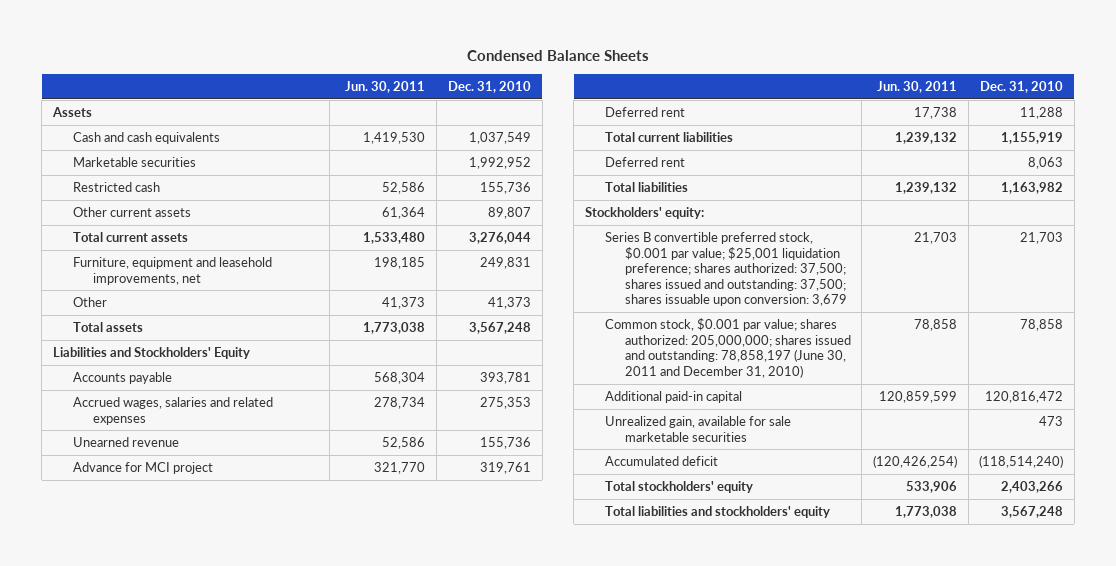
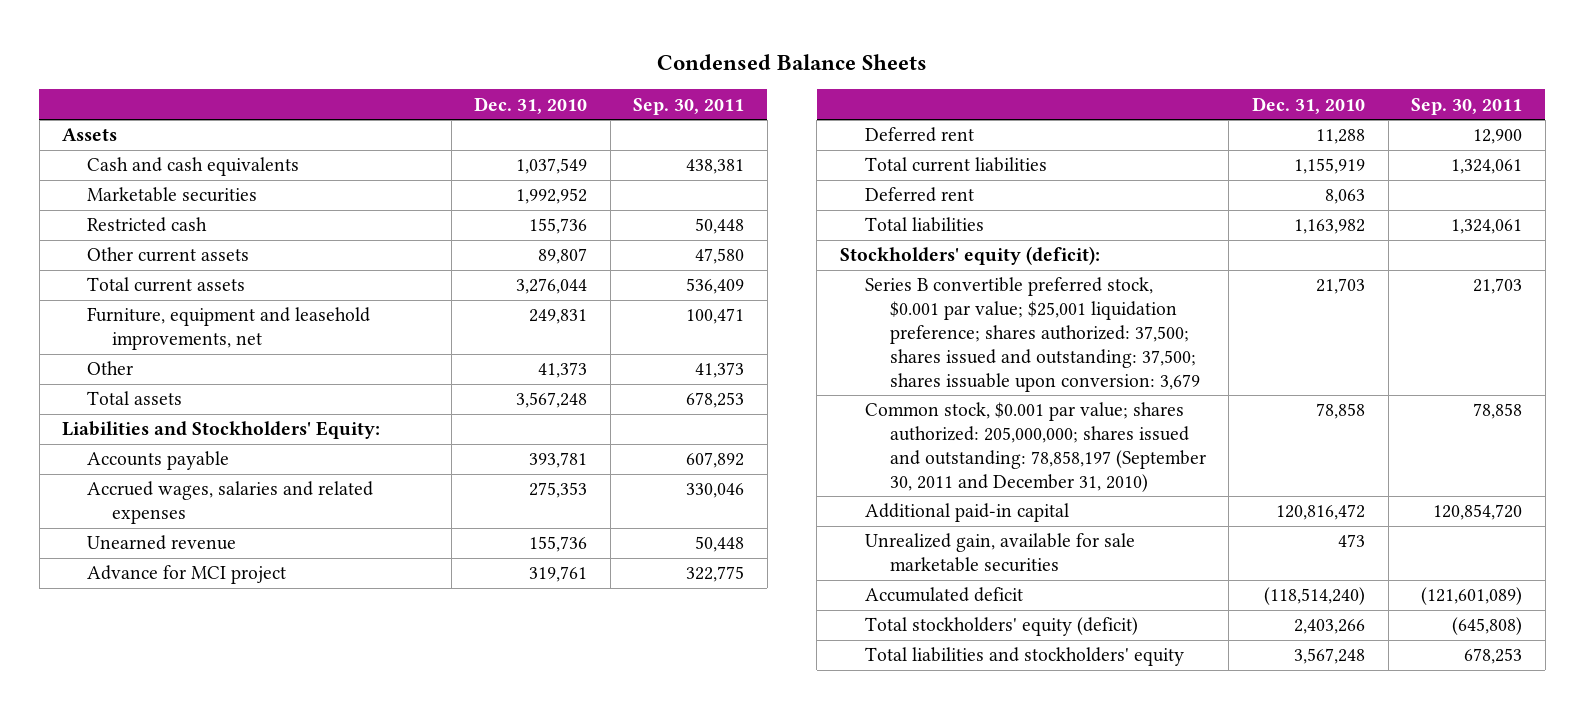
[344,80,425,93] Jun. 30, 2011 -> none
none -> [633,97,745,115] Sep. 30, 2011
[52,346,250,359] Liabilities and Stockholders' Equity -> [62,421,381,440] Liabilities and Stockholders' Equity:
[585,206,705,219] Stockholders' equity: -> [839,246,1100,266] Stockholders' equity (deficit):
[604,317,851,378] Common stock, $0.001 par value; shares authorized: 205,000,000; shares issued and outstanding: 78,858,197 (June 30, 2011 and December 31, 2010) -> [864,402,1206,492] Common stock, $0.001 par value; shares authorized: 205,000,000; shares issued and outstanding: 78,858,197 (September 30, 2011 and December 31, 2010)
[604,480,753,493] Total stockholders' equity -> [864,617,1138,637] Total stockholders' equity (deficit)

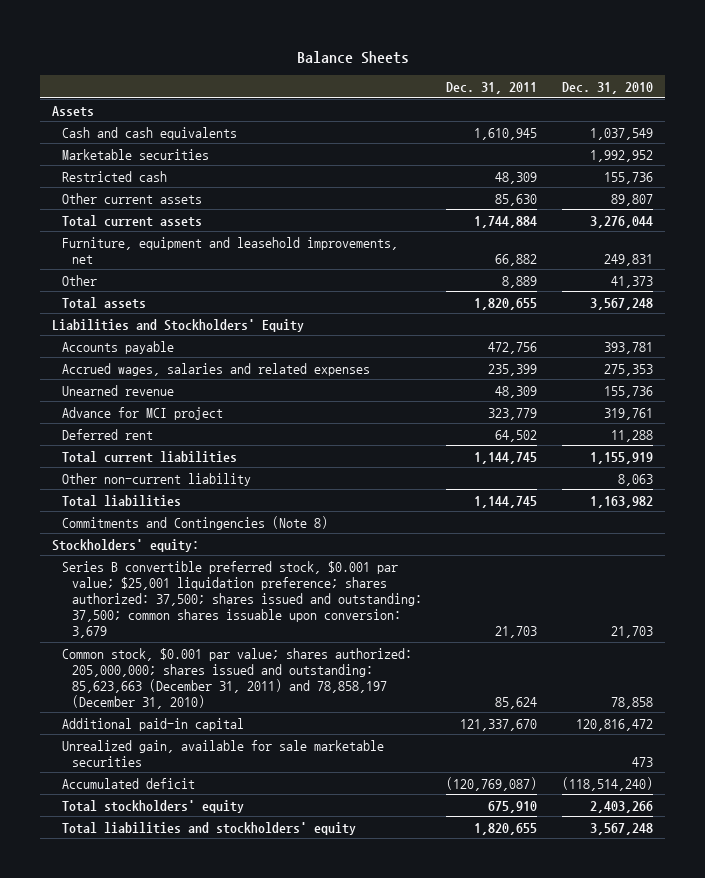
[657,53,928,70] Condensed Balance Sheets -> [296,50,409,64] Balance Sheets
[633,97,745,115] Sep. 30, 2011 -> none
none -> [446,81,538,94] Dec. 31, 2011
[62,421,381,440] Liabilities and Stockholders' Equity: -> [52,318,305,332] Liabilities and Stockholders' Equity
[864,187,974,203] Deferred rent -> [62,472,252,486] Other non-current liability
none -> [62,515,329,530] Commitments and Contingencies (Note 8)
[839,246,1100,266] Stockholders' equity (deficit): -> [52,538,200,552] Stockholders' equity:
[864,277,1200,392] Series B convertible preferred stock, $0.001 par value; $25,001 liquidation preference; shares authorized: 37,500; shares issued and outstanding: 37,500; shares issuable upon conversion: 3,679 -> [62,560,423,638] Series B convertible preferred stock, $0.001 par value; $25,001 liquidation preference; shares authorized: 37,500; shares issued and outstanding: 37,500; common shares issuable upon conversion: 3,679
[864,402,1206,492] Common stock, $0.001 par value; shares authorized: 205,000,000; shares issued and outstanding: 78,858,197 (September 30, 2011 and December 31, 2010) -> [62,647,413,709] Common stock, $0.001 par value; shares authorized: 205,000,000; shares issued and outstanding: 85,623,663 (December 31, 2011) and 78,858,197 (December 31, 2010)
[864,617,1138,637] Total stockholders' equity (deficit) -> [62,799,245,813] Total stockholders' equity

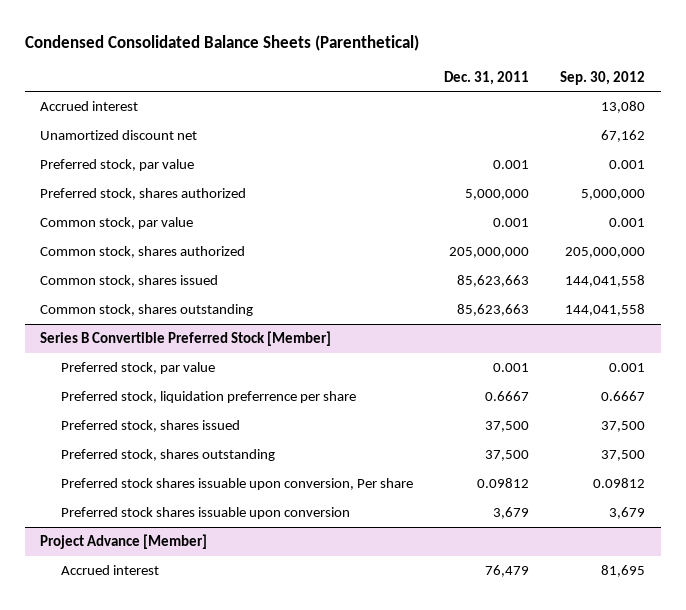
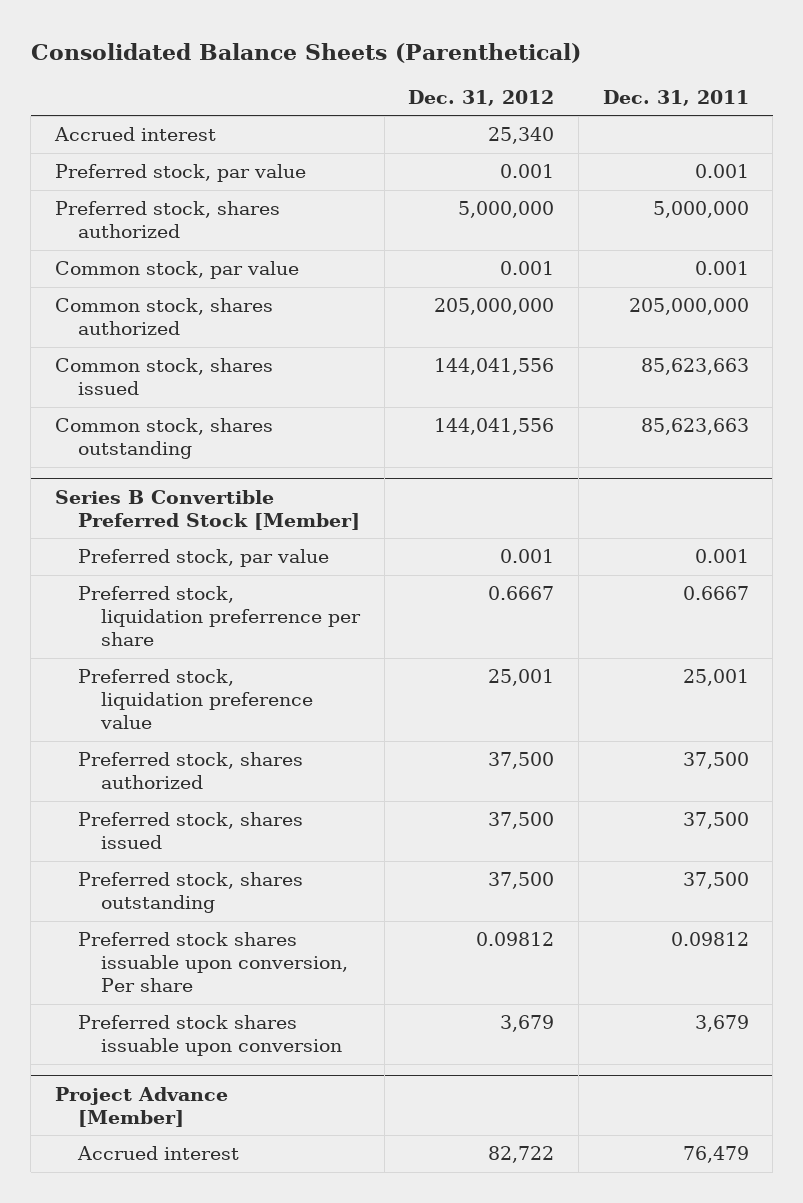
[24,34,419,51] Condensed Consolidated Balance Sheets (Parenthetical) -> [30,42,581,63] Consolidated Balance Sheets (Parenthetical)
[560,70,646,85] Sep. 30, 2012 -> none
none -> [408,89,555,106] Dec. 31, 2012
[40,130,198,141] Unamortized discount net -> none
none -> [77,669,313,729] Preferred stock, liquidation preference value
none -> [77,752,303,790] Preferred stock, shares authorized

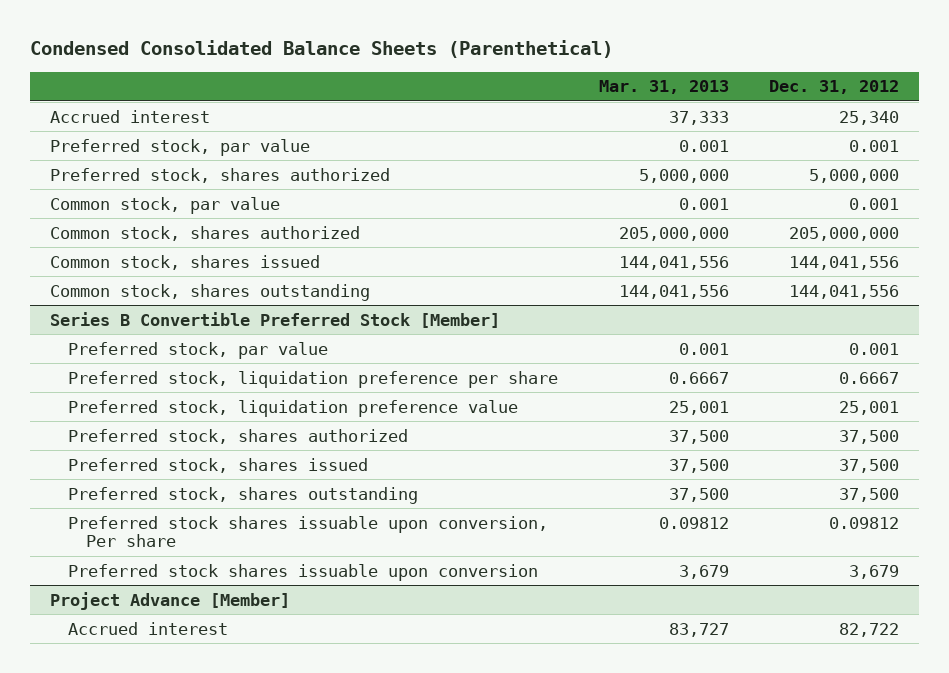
[30,42,581,63] Consolidated Balance Sheets (Parenthetical) -> [29,40,613,59] Condensed Consolidated Balance Sheets (Parenthetical)
[602,89,749,106] Dec. 31, 2011 -> none
none -> [598,80,729,95] Mar. 31, 2013
[77,586,361,646] Preferred stock, liquidation preferrence per share -> [68,370,559,388] Preferred stock, liquidation preference per share

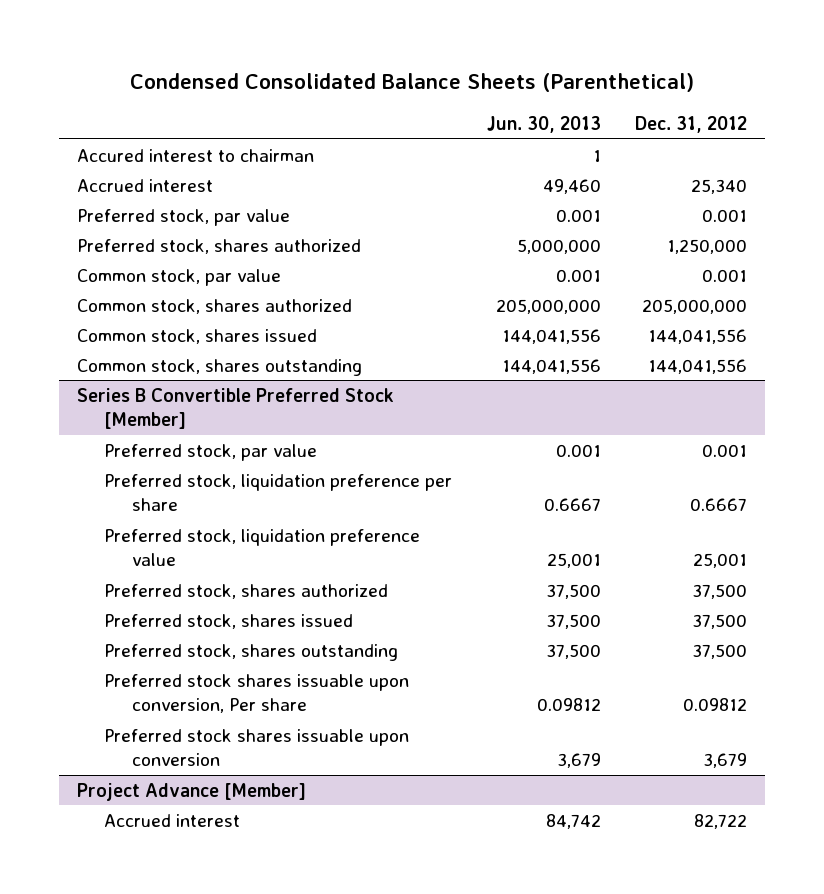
[598,80,729,95] Mar. 31, 2013 -> none
none -> [486,115,601,133] Jun. 30, 2013
none -> [76,148,314,162] Accured interest to chairman
[809,168,900,183] 5,000,000 -> [667,238,748,254] 1,250,000

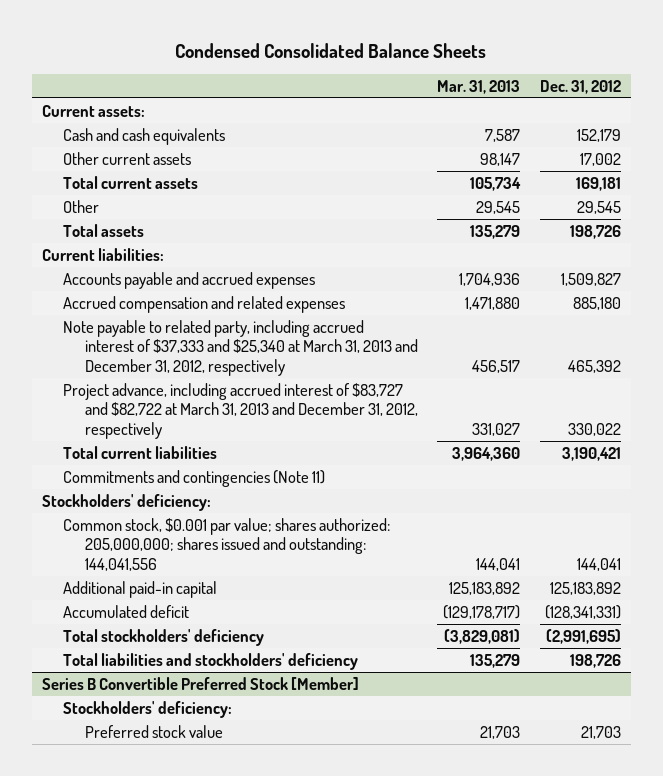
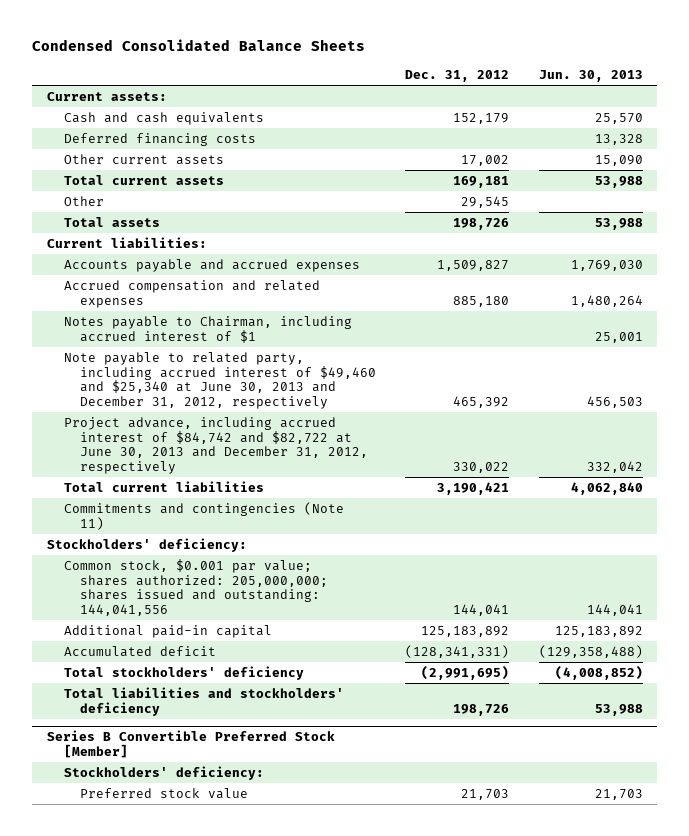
[437,79,521,94] Mar. 31, 2013 -> none
none -> [538,69,643,82] Jun. 30, 2013
none -> [63,133,256,147] Deferred financing costs
none -> [63,316,352,343] Notes payable to Chairman, including accrued interest of $1
[63,319,418,376] Note payable to related party, including accrued interest of $37,333 and $25,340 at March 31, 2013 and December 31, 2012, respectively -> [63,352,377,409] Note payable to related party, including accrued interest of $49,460 and $25,340 at June 30, 2013 and December 31, 2012, respectively
[63,382,418,439] Project advance, including accrued interest of $83,727 and $82,722 at March 31, 2013 and December 31, 2012, respectively -> [63,417,369,474] Project advance, including accrued interest of $84,742 and $82,722 at June 30, 2013 and December 31, 2012, respectively

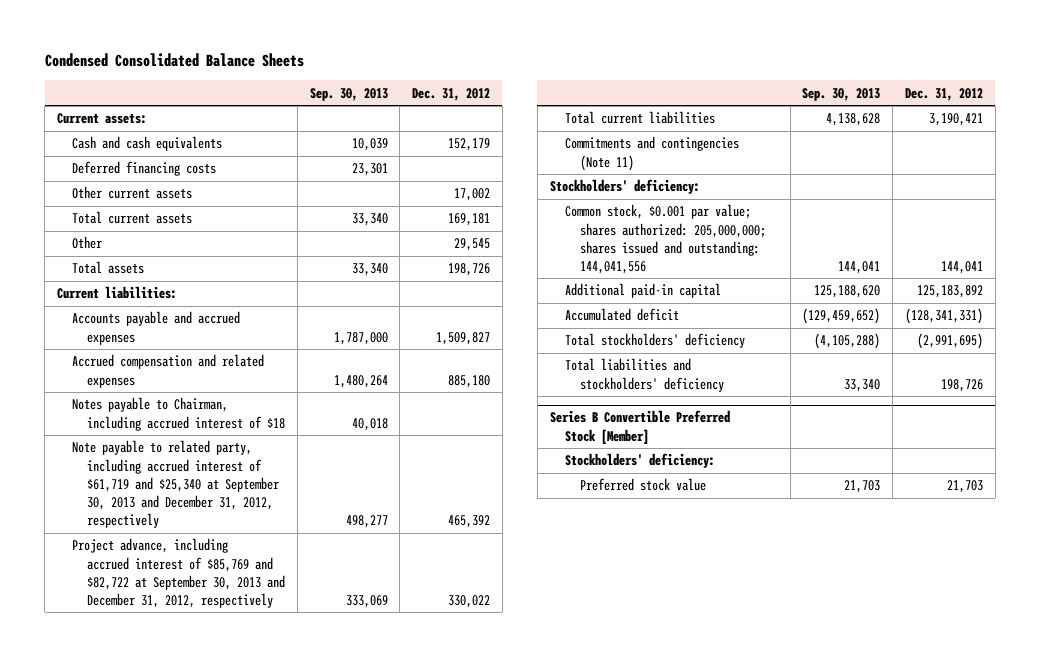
[538,69,643,82] Jun. 30, 2013 -> none
none -> [309,87,388,101] Sep. 30, 2013
[63,316,352,343] Notes payable to Chairman, including accrued interest of $1 -> [72,397,286,431] Notes payable to Chairman, including accrued interest of $18
[63,352,377,409] Note payable to related party, including accrued interest of $49,460 and $25,340 at June 30, 2013 and December 31, 2012, respectively -> [72,440,280,528] Note payable to related party, including accrued interest of $61,719 and $25,340 at September 30, 2013 and December 31, 2012, respectively
[63,417,369,474] Project advance, including accrued interest of $84,742 and $82,722 at June 30, 2013 and December 31, 2012, respectively -> [72,538,286,608] Project advance, including accrued interest of $85,769 and $82,722 at September 30, 2013 and December 31, 2012, respectively

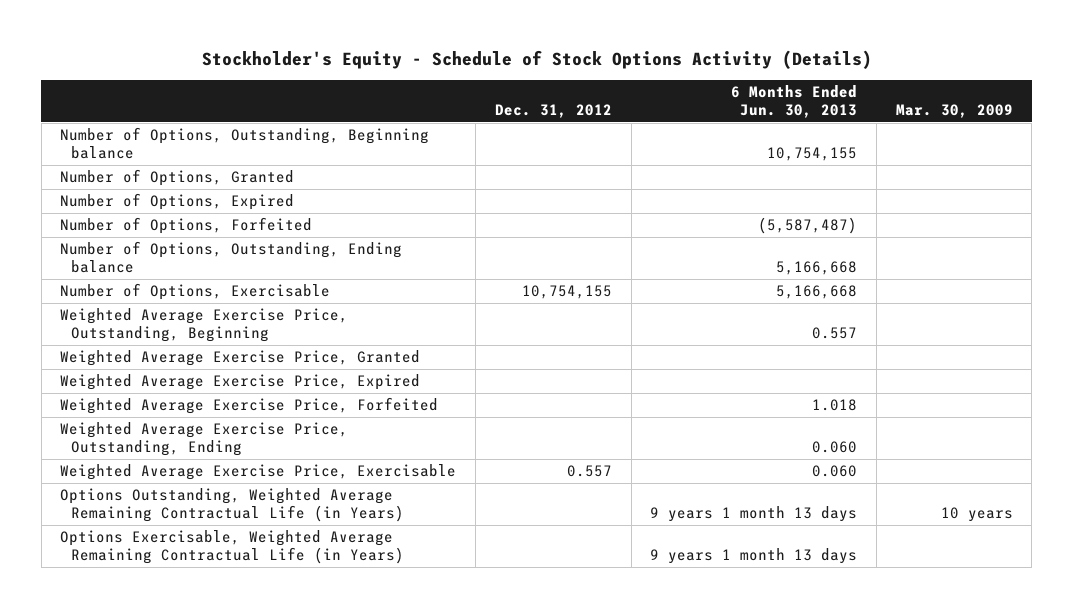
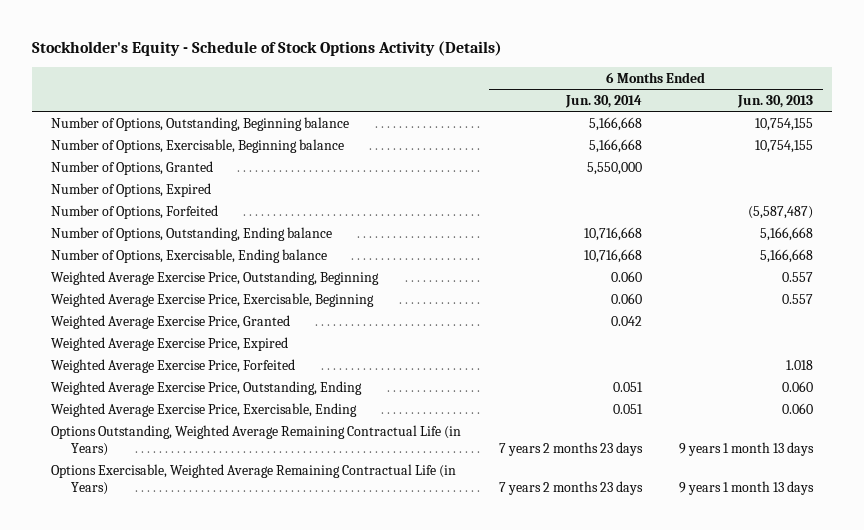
[494,104,612,119] Dec. 31, 2012 -> none
[895,104,1013,119] Mar. 30, 2009 -> none
none -> [564,94,642,108] Jun. 30, 2014
none -> [50,138,344,153] Number of Options, Exercisable, Beginning balance
[60,283,331,301] Number of Options, Exercisable -> [50,248,327,263] Number of Options, Exercisable, Ending balance
none -> [50,292,374,307] Weighted Average Exercise Price, Exercisable, Beginning
[60,464,457,481] Weighted Average Exercise Price, Exercisable -> [50,402,357,417] Weighted Average Exercise Price, Exercisable, Ending

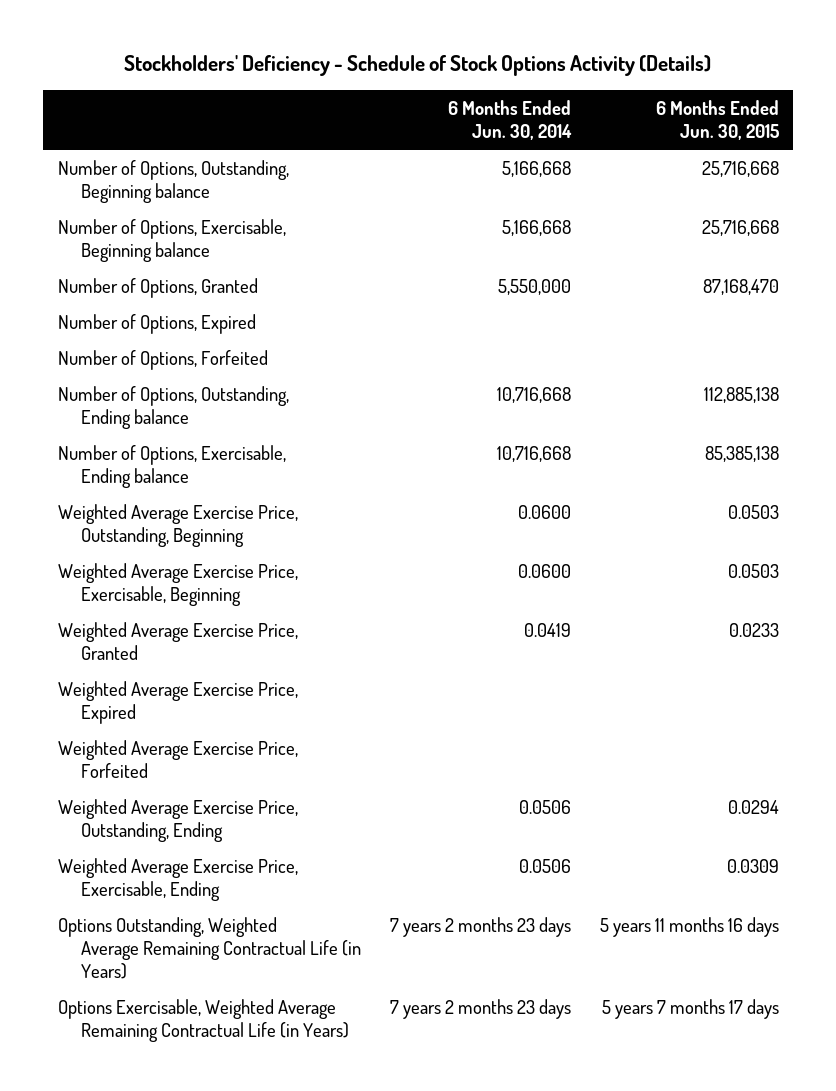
[31,41,502,57] Stockholder's Equity - Schedule of Stock Options Activity (Details) -> [124,55,712,77] Stockholders' Deficiency - Schedule of Stock Options Activity (Details)
[737,94,814,108] Jun. 30, 2013 -> none
none -> [655,99,779,140] 6 Months Ended Jun. 30, 2015
[610,270,642,282] 0.060 -> [517,504,571,519] 0.0600
[610,292,642,304] 0.060 -> [517,563,571,578] 0.0600
[610,315,642,326] 0.042 -> [523,622,571,637] 0.0419
[612,381,643,392] 0.051 -> [518,799,571,814] 0.0506
[612,403,643,414] 0.051 -> [518,858,571,873] 0.0506

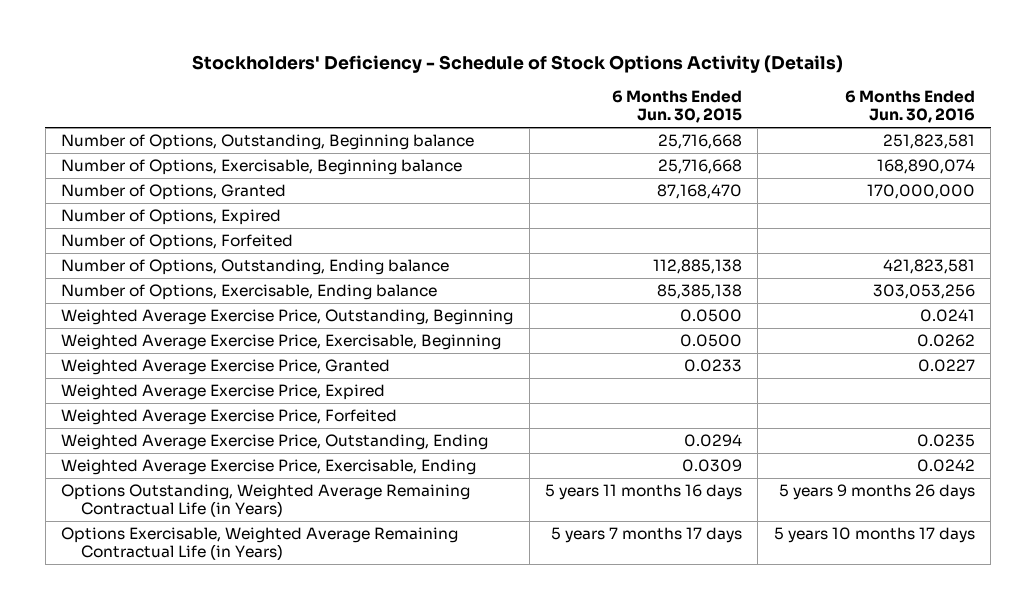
[447,99,572,140] 6 Months Ended Jun. 30, 2014 -> none
none -> [844,90,975,124] 6 Months Ended Jun. 30, 2016
[727,504,779,519] 0.0503 -> [679,309,742,323] 0.0500
[727,563,779,578] 0.0503 -> [679,334,742,348] 0.0500

